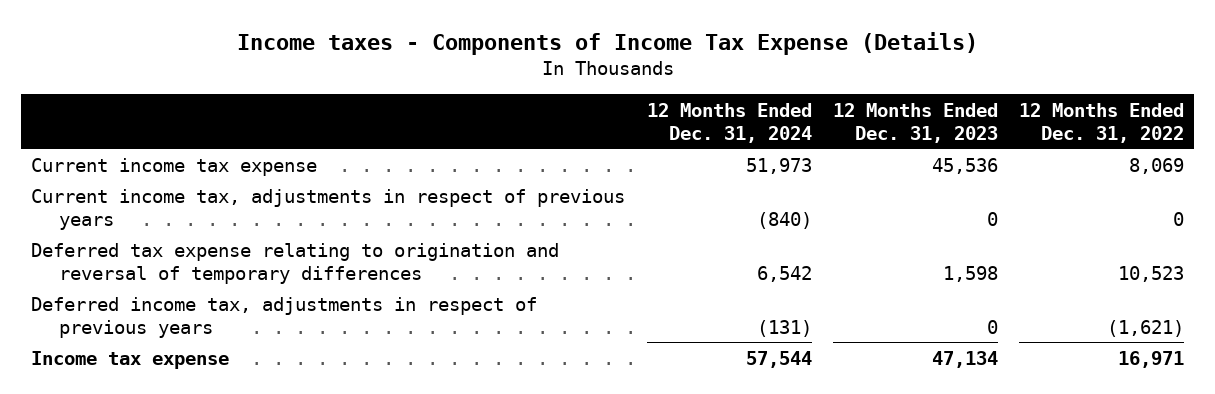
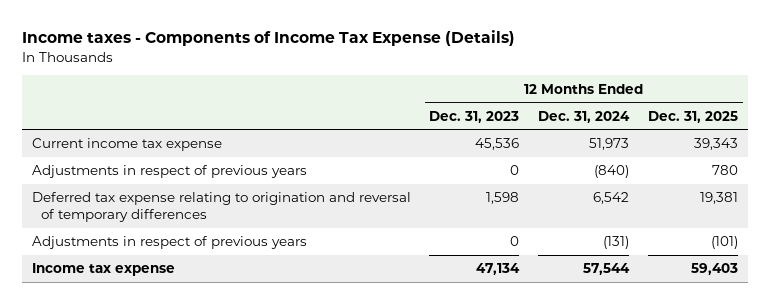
[1018,102,1184,143] 12 Months Ended Dec. 31, 2022 -> none
none -> [648,110,739,123] Dec. 31, 2025
[31,188,626,230] Current income tax, adjustments in respect of previous years -> [31,165,307,179] Adjustments in respect of previous years
[31,296,538,338] Deferred income tax, adjustments in respect of previous years -> [31,236,307,250] Adjustments in respect of previous years

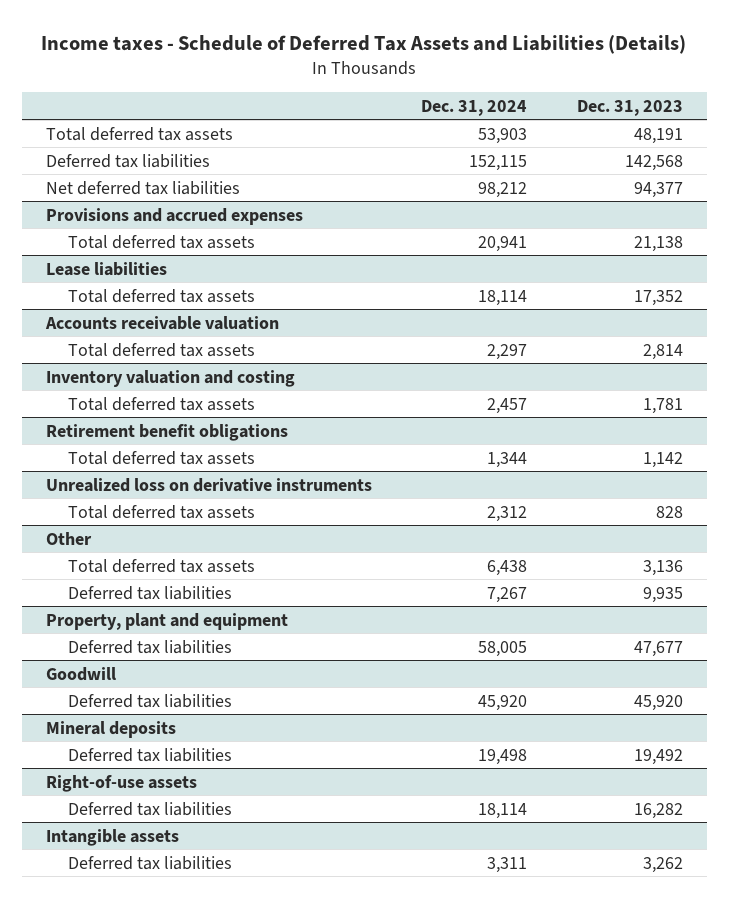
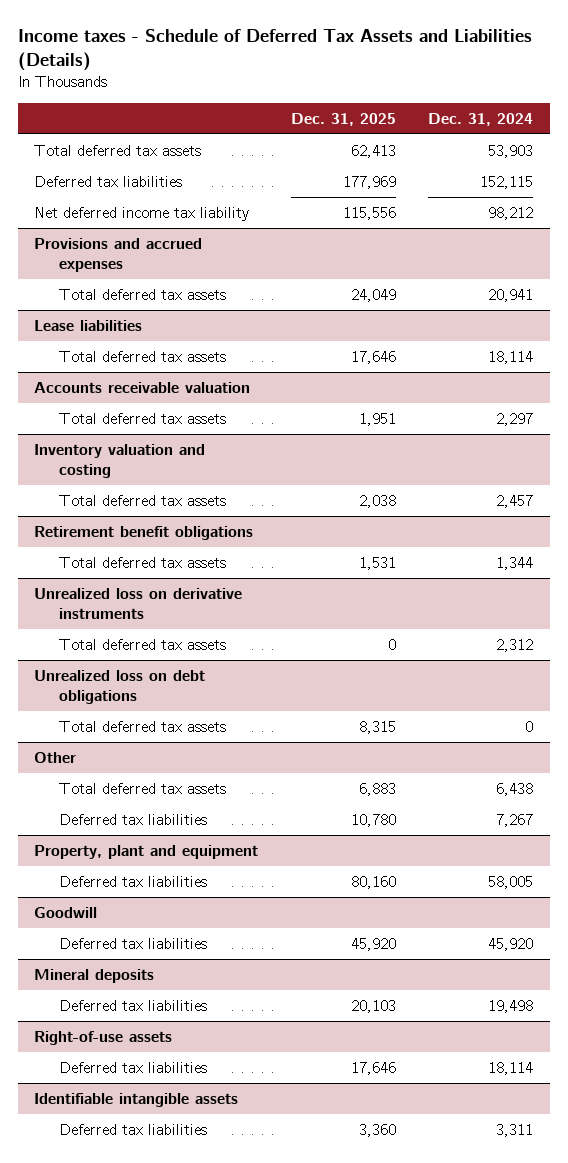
[576,99,683,116] Dec. 31, 2023 -> none
none -> [290,112,396,126] Dec. 31, 2025
[46,180,241,195] Net deferred tax liabilities -> [34,206,250,221] Net deferred income tax liability
none -> [34,669,206,705] Unrealized loss on debt obligations
none -> [58,720,226,732] Total deferred tax assets
[46,828,180,846] Intangible assets -> [34,1092,239,1107] Identifiable intangible assets

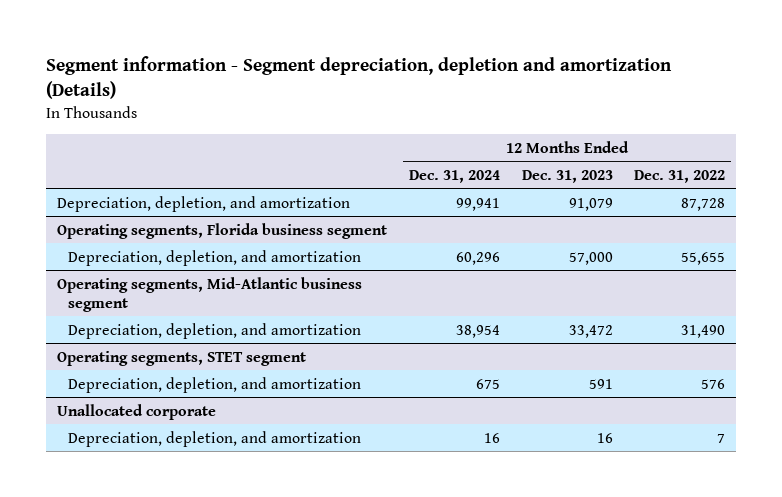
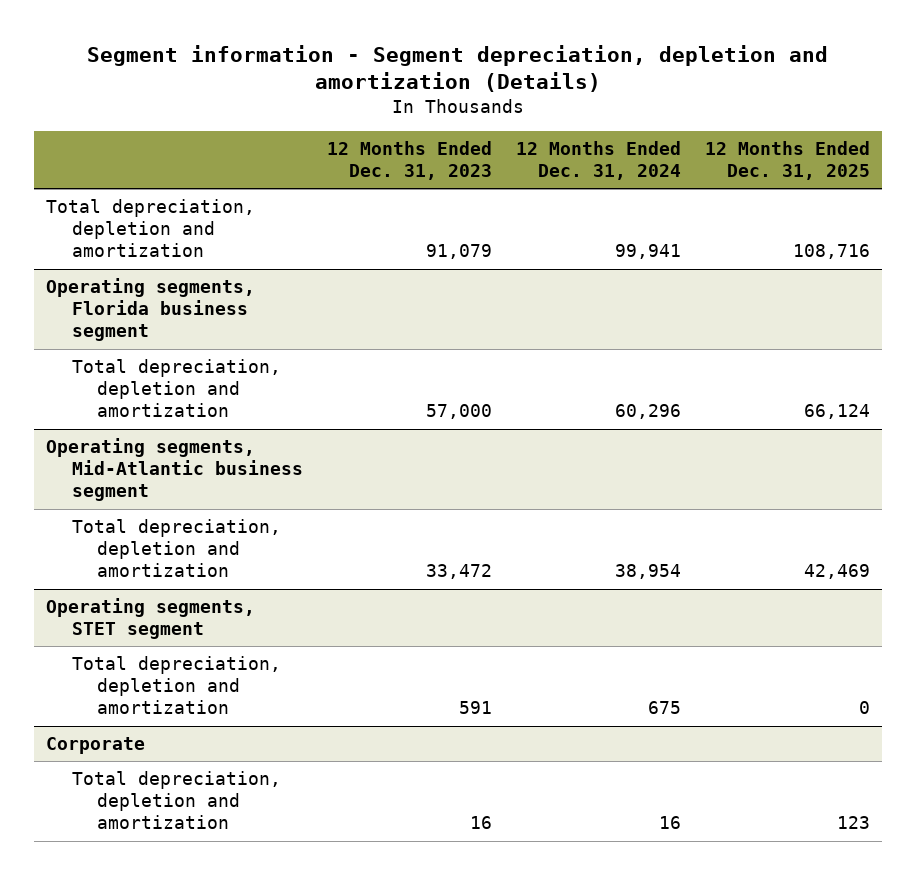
[634,169,726,183] Dec. 31, 2022 -> none
none -> [704,140,870,180] 12 Months Ended Dec. 31, 2025
[57,195,351,212] Depreciation, depletion, and amortization -> [46,199,256,258] Total depreciation, depletion and amortization
[68,249,362,266] Depreciation, depletion, and amortization -> [71,359,281,418] Total depreciation, depletion and amortization
[68,322,362,339] Depreciation, depletion, and amortization -> [71,519,281,578] Total depreciation, depletion and amortization
[68,376,362,393] Depreciation, depletion, and amortization -> [71,656,281,715] Total depreciation, depletion and amortization
[57,403,217,420] Unallocated corporate -> [46,737,146,755] Corporate
[68,430,362,447] Depreciation, depletion, and amortization -> [71,771,281,830] Total depreciation, depletion and amortization

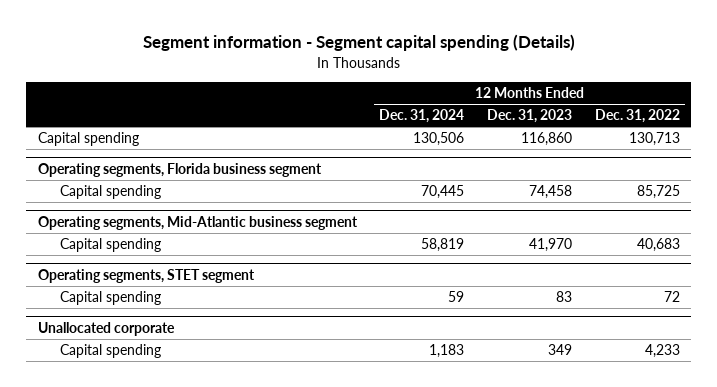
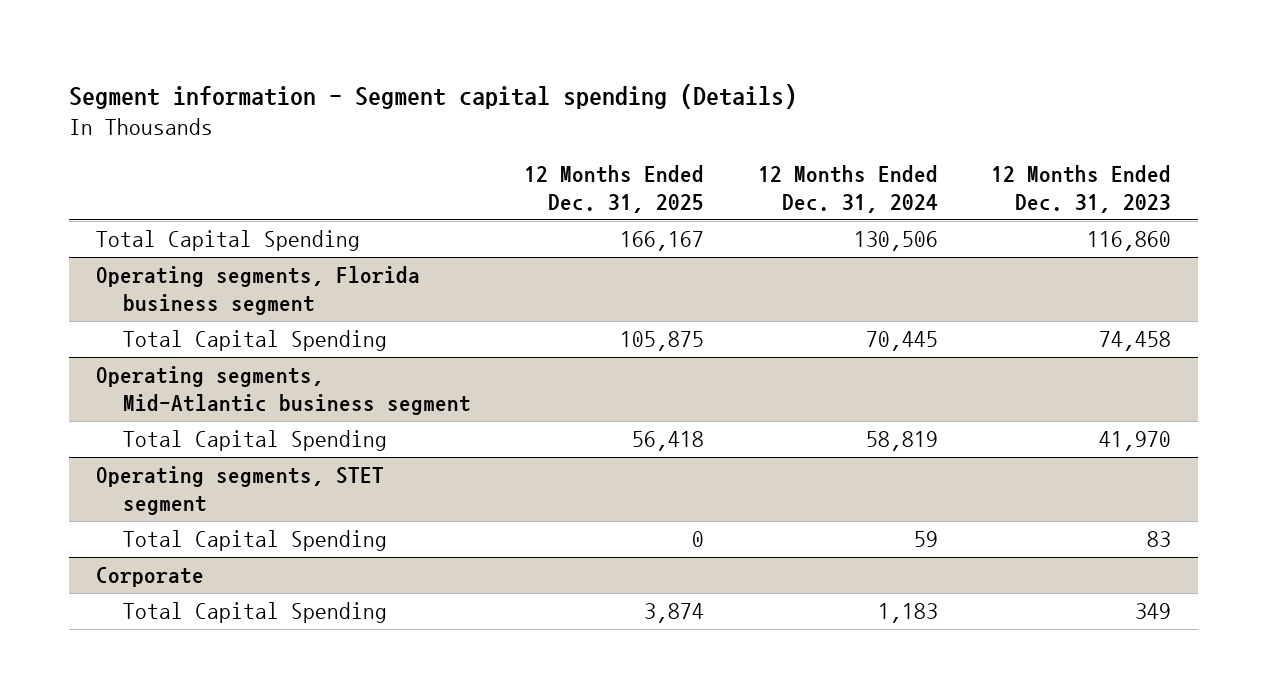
[594,109,680,124] Dec. 31, 2022 -> none
none -> [524,165,705,213] 12 Months Ended Dec. 31, 2025
[37,132,139,147] Capital spending -> [95,230,360,252] Total Capital Spending
[59,185,161,200] Capital spending -> [122,330,387,352] Total Capital Spending
[59,238,161,253] Capital spending -> [122,430,387,452] Total Capital Spending
[59,291,161,306] Capital spending -> [122,530,387,552] Total Capital Spending
[37,322,175,337] Unallocated corporate -> [95,567,204,588] Corporate
[59,344,161,359] Capital spending -> [122,602,387,624] Total Capital Spending

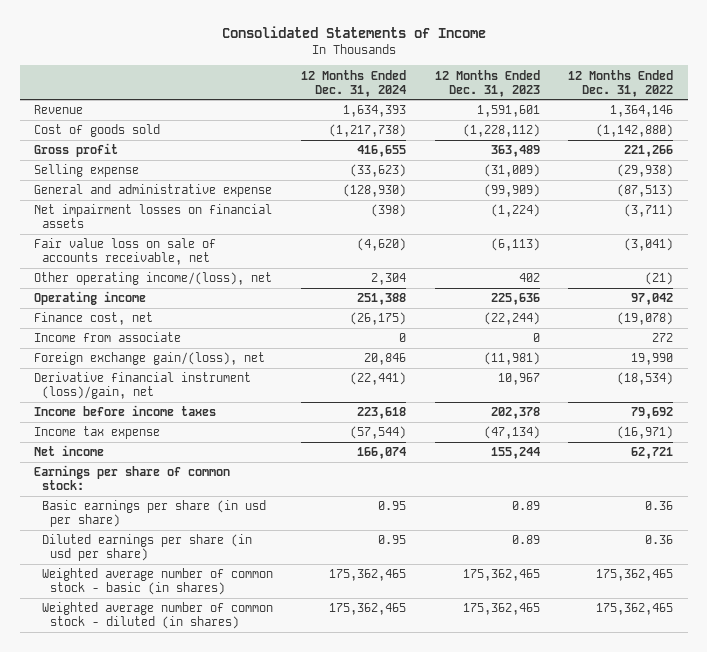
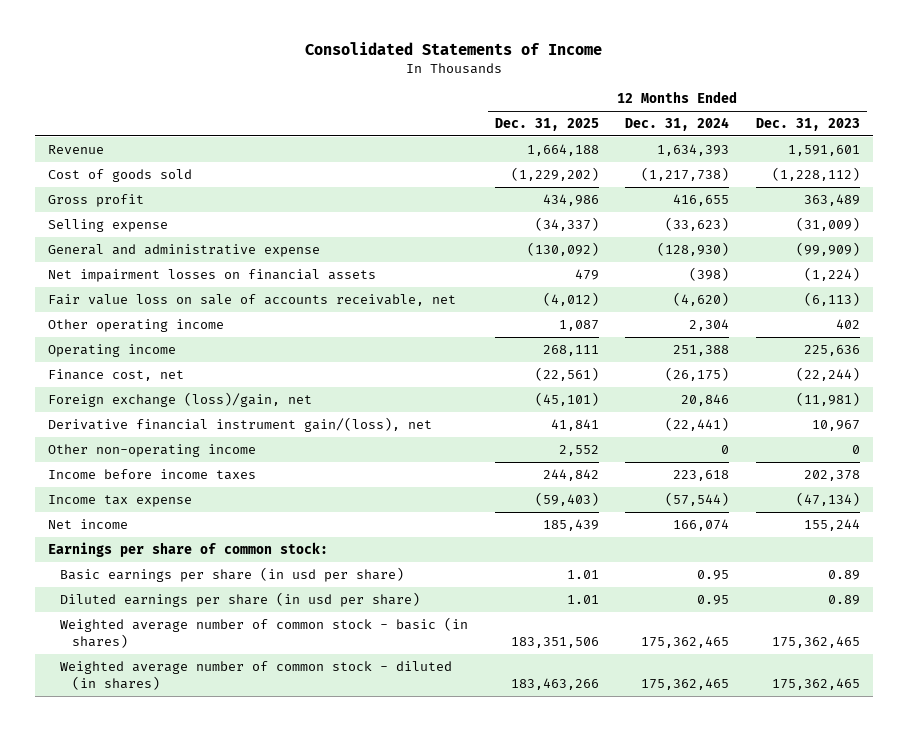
[568,69,674,97] 12 Months Ended Dec. 31, 2022 -> none
none -> [494,118,599,132] Dec. 31, 2025
[33,272,272,286] Other operating income/(loss), net -> [47,319,224,333] Other operating income
[33,332,181,343] Income from associate -> none
[33,352,265,366] Foreign exchange gain/(loss), net -> [47,392,312,408] Foreign exchange (loss)/gain, net
[33,372,251,400] Derivative financial instrument (loss)/gain, net -> [47,417,432,433] Derivative financial instrument gain/(loss), net
none -> [47,444,256,458] Other non-operating income

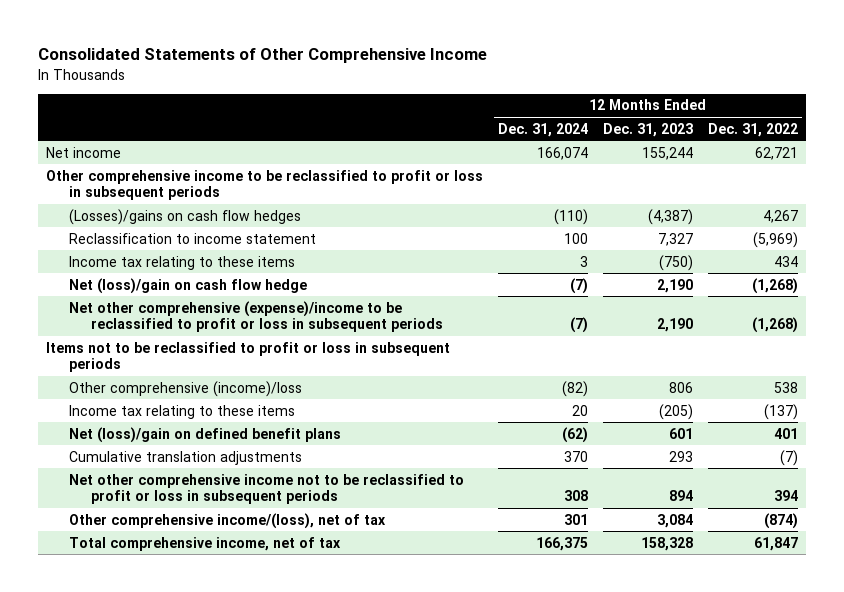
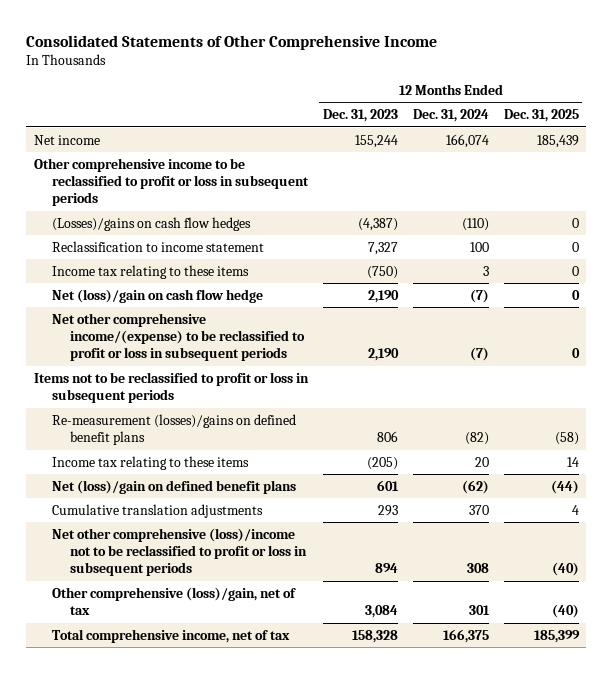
[708,122,799,137] Dec. 31, 2022 -> none
none -> [503,109,579,123] Dec. 31, 2025
[68,300,444,333] Net other comprehensive (expense)/income to be reclassified to profit or loss in subsequent periods -> [51,312,305,362] Net other comprehensive income/(expense) to be reclassified to profit or loss in subsequent periods
[68,380,302,397] Other comprehensive (income)/loss -> [51,413,296,445] Re-measurement (losses)/gains on defined benefit plans
[68,473,464,505] Net other comprehensive income not to be reclassified to profit or loss in subsequent periods -> [51,527,307,577] Net other comprehensive (loss)/income not to be reclassified to profit or loss in subsequent periods
[68,512,386,529] Other comprehensive income/(loss), net of tax -> [51,586,296,615] Other comprehensive (loss)/gain, net of tax

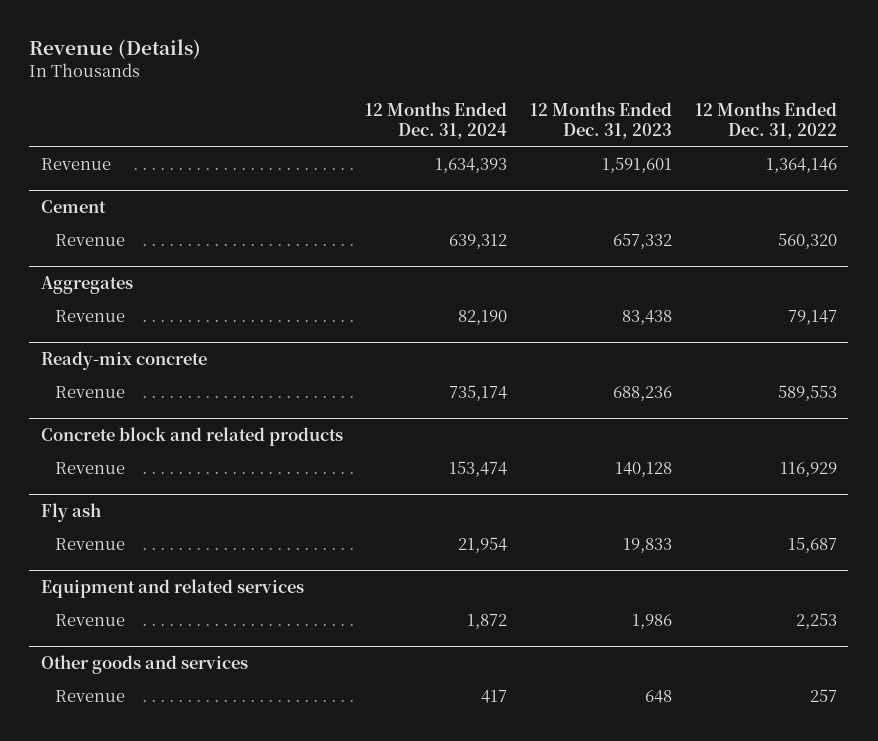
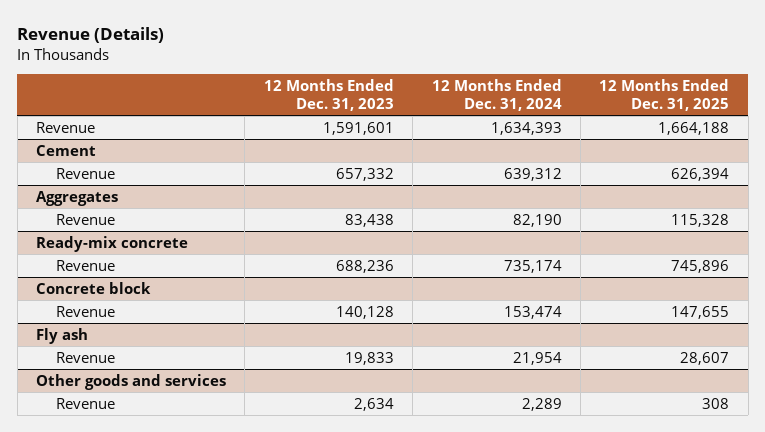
[694,101,837,139] 12 Months Ended Dec. 31, 2022 -> none
none -> [599,78,730,111] 12 Months Ended Dec. 31, 2025
[40,426,343,446] Concrete block and related products -> none
none -> [36,281,152,294] Concrete block
[40,578,304,598] Equipment and related services -> none
[54,613,125,626] Revenue -> none
[481,689,508,703] 417 -> [521,397,562,411] 2,289
[645,689,673,703] 648 -> [353,397,394,411] 2,634

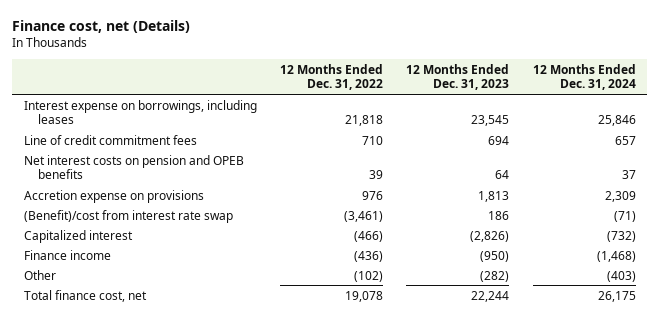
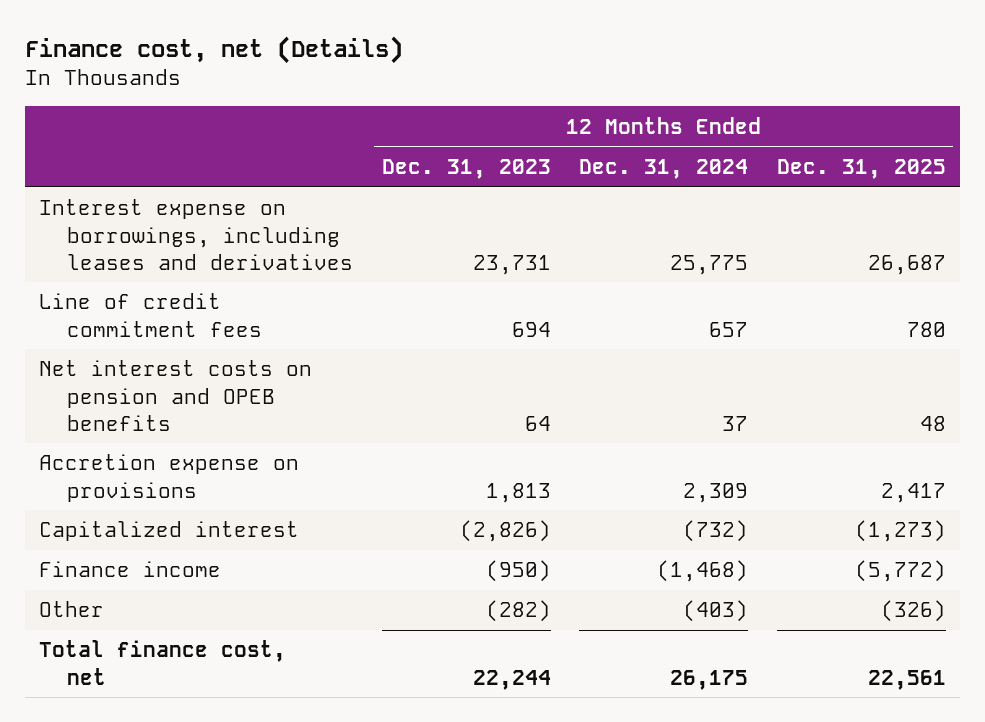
[280,64,384,91] 12 Months Ended Dec. 31, 2022 -> none
none -> [776,158,946,179] Dec. 31, 2025
[23,99,257,124] Interest expense on borrowings, including leases -> [39,199,354,270] Interest expense on borrowings, including leases and derivatives
[471,114,510,126] 23,545 -> [472,254,551,275] 23,731
[597,114,636,126] 25,846 -> [670,254,749,275] 25,775
[23,209,233,223] (Benefit)/cost from interest rate swap -> none

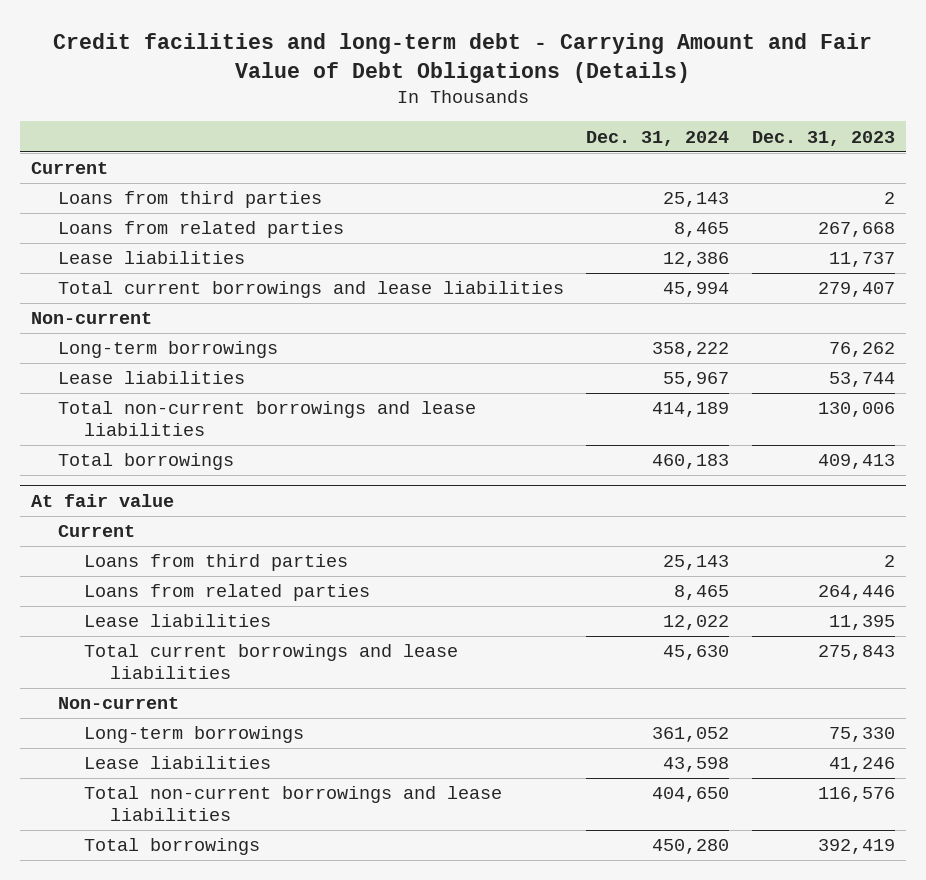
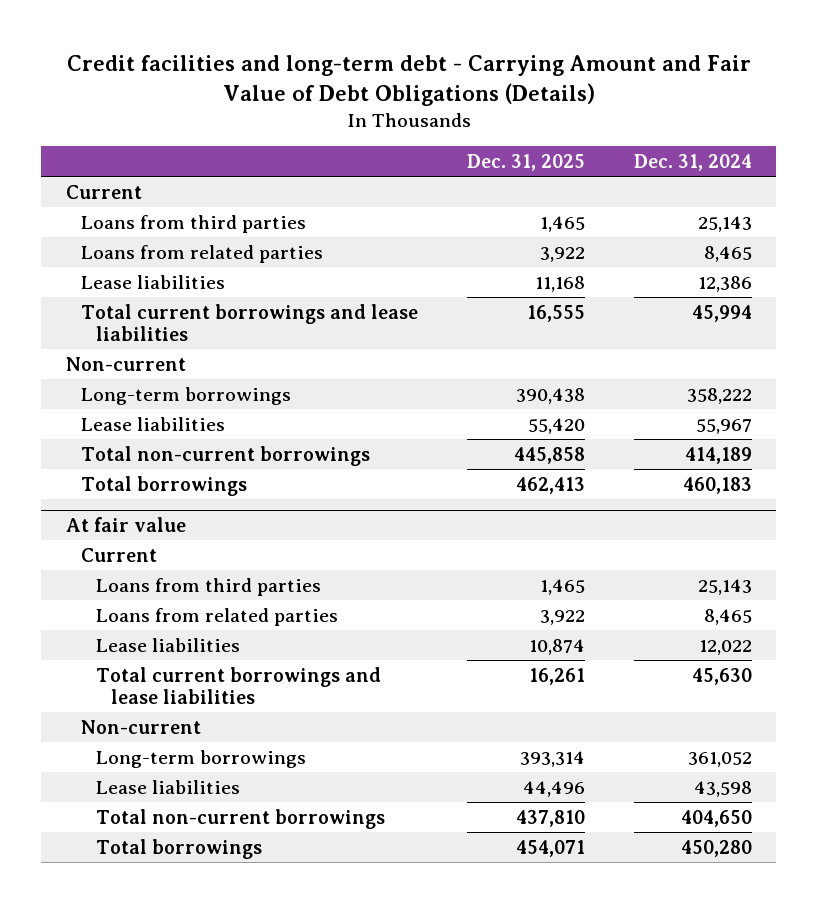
[752,130,896,146] Dec. 31, 2023 -> none
none -> [466,154,585,172] Dec. 31, 2025
[57,401,476,436] Total non-current borrowings and lease liabilities -> [80,445,370,466] Total non-current borrowings
[83,786,502,821] Total non-current borrowings and lease liabilities -> [95,808,385,829] Total non-current borrowings

